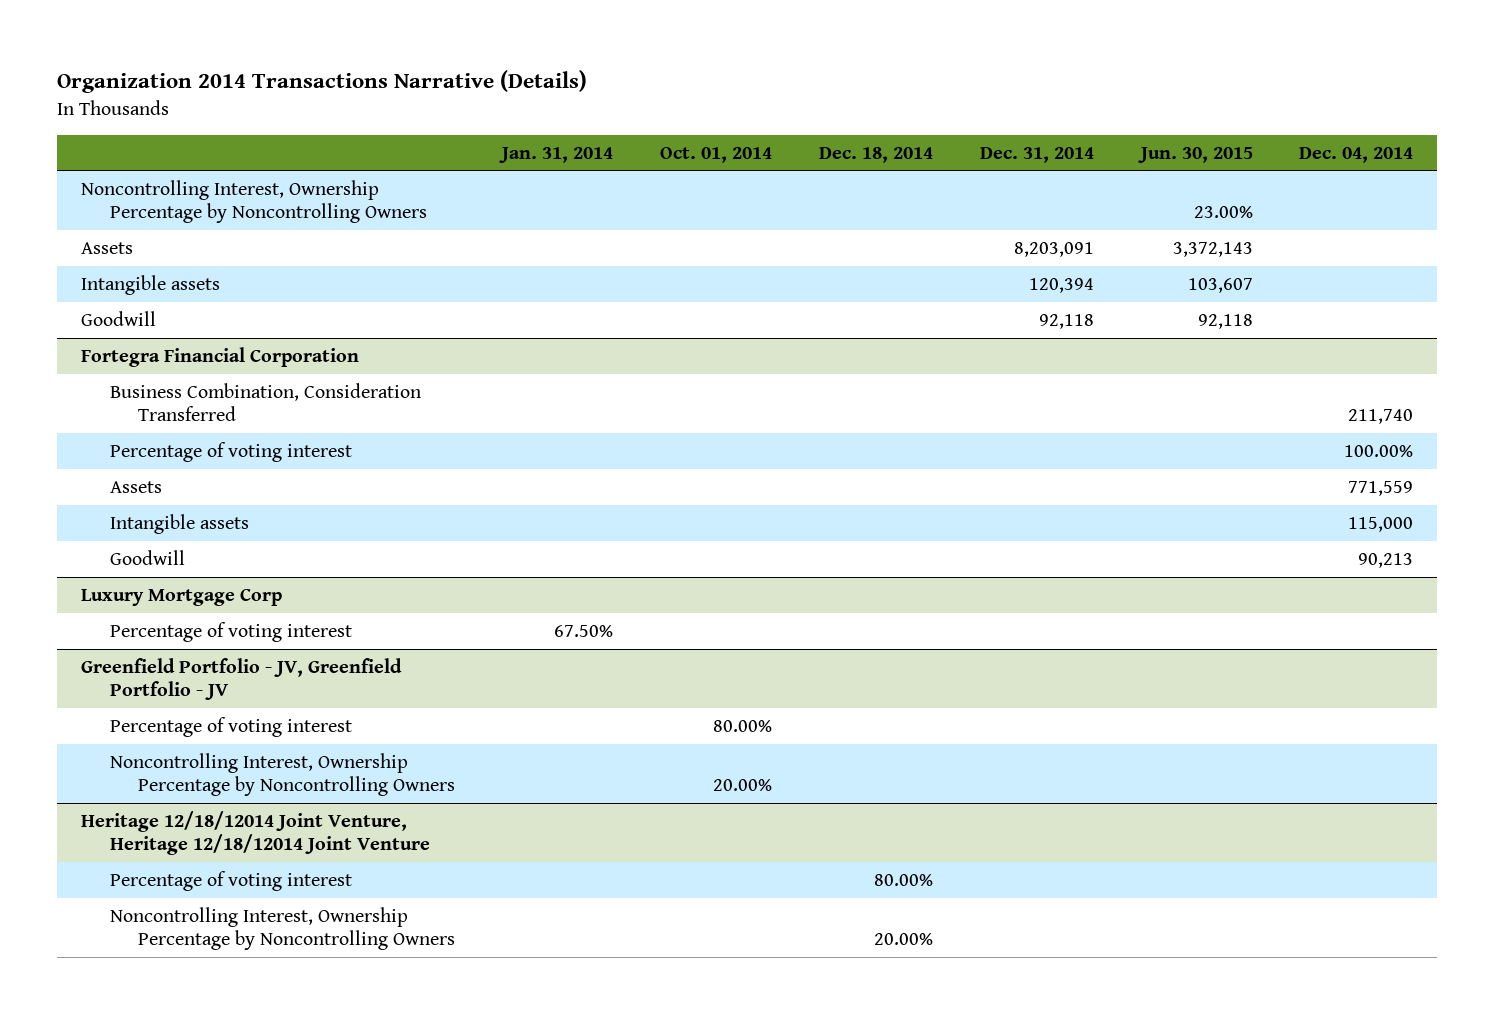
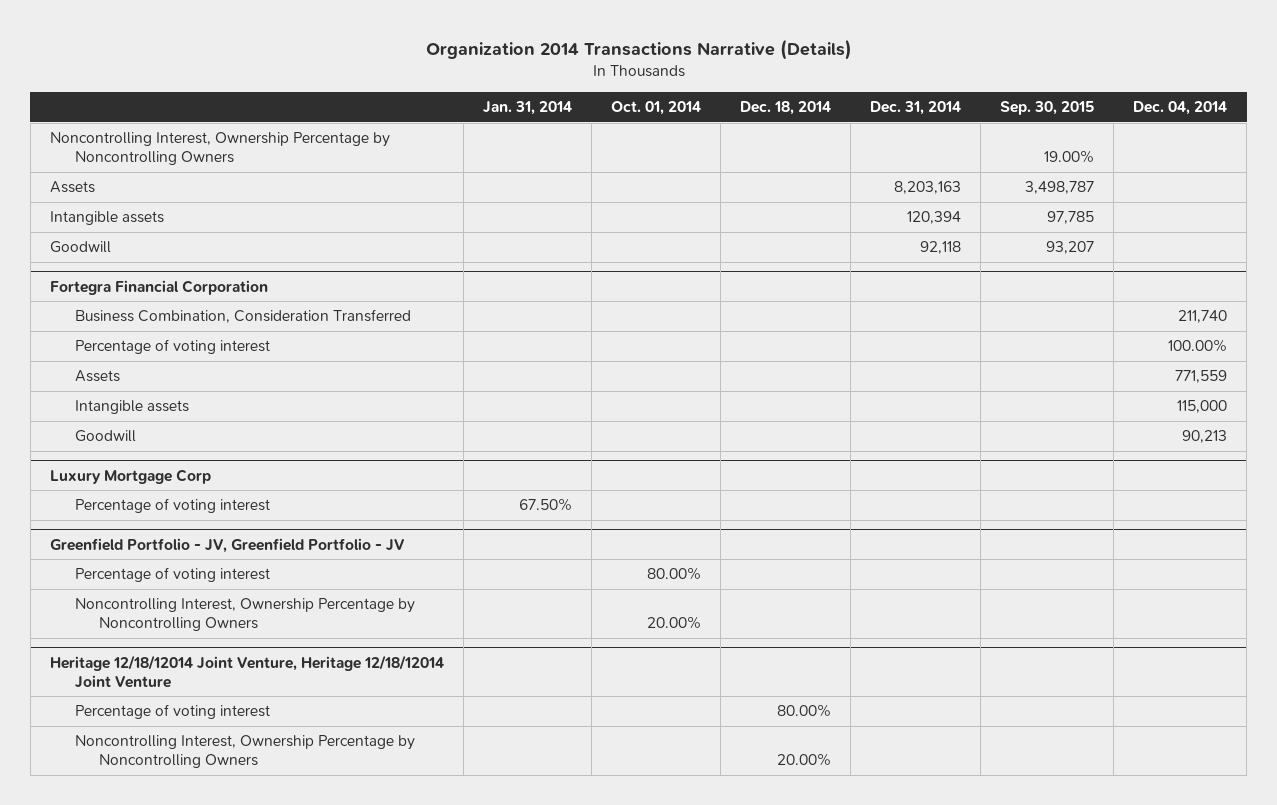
[1137,146,1253,163] Jun. 30, 2015 -> none
none -> [1000,101,1095,116] Sep. 30, 2015
[1013,242,1094,258] 8,203,091 -> [894,181,962,195] 8,203,163

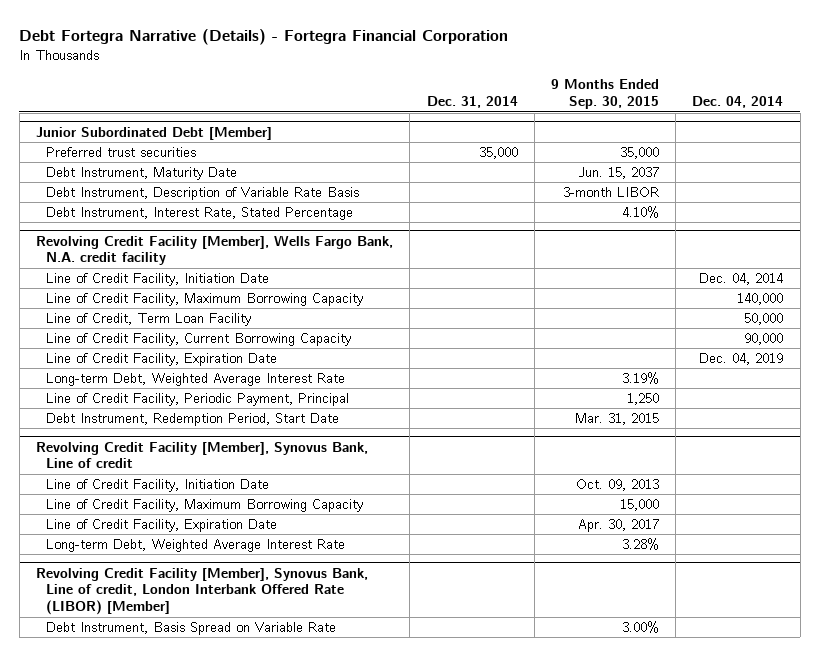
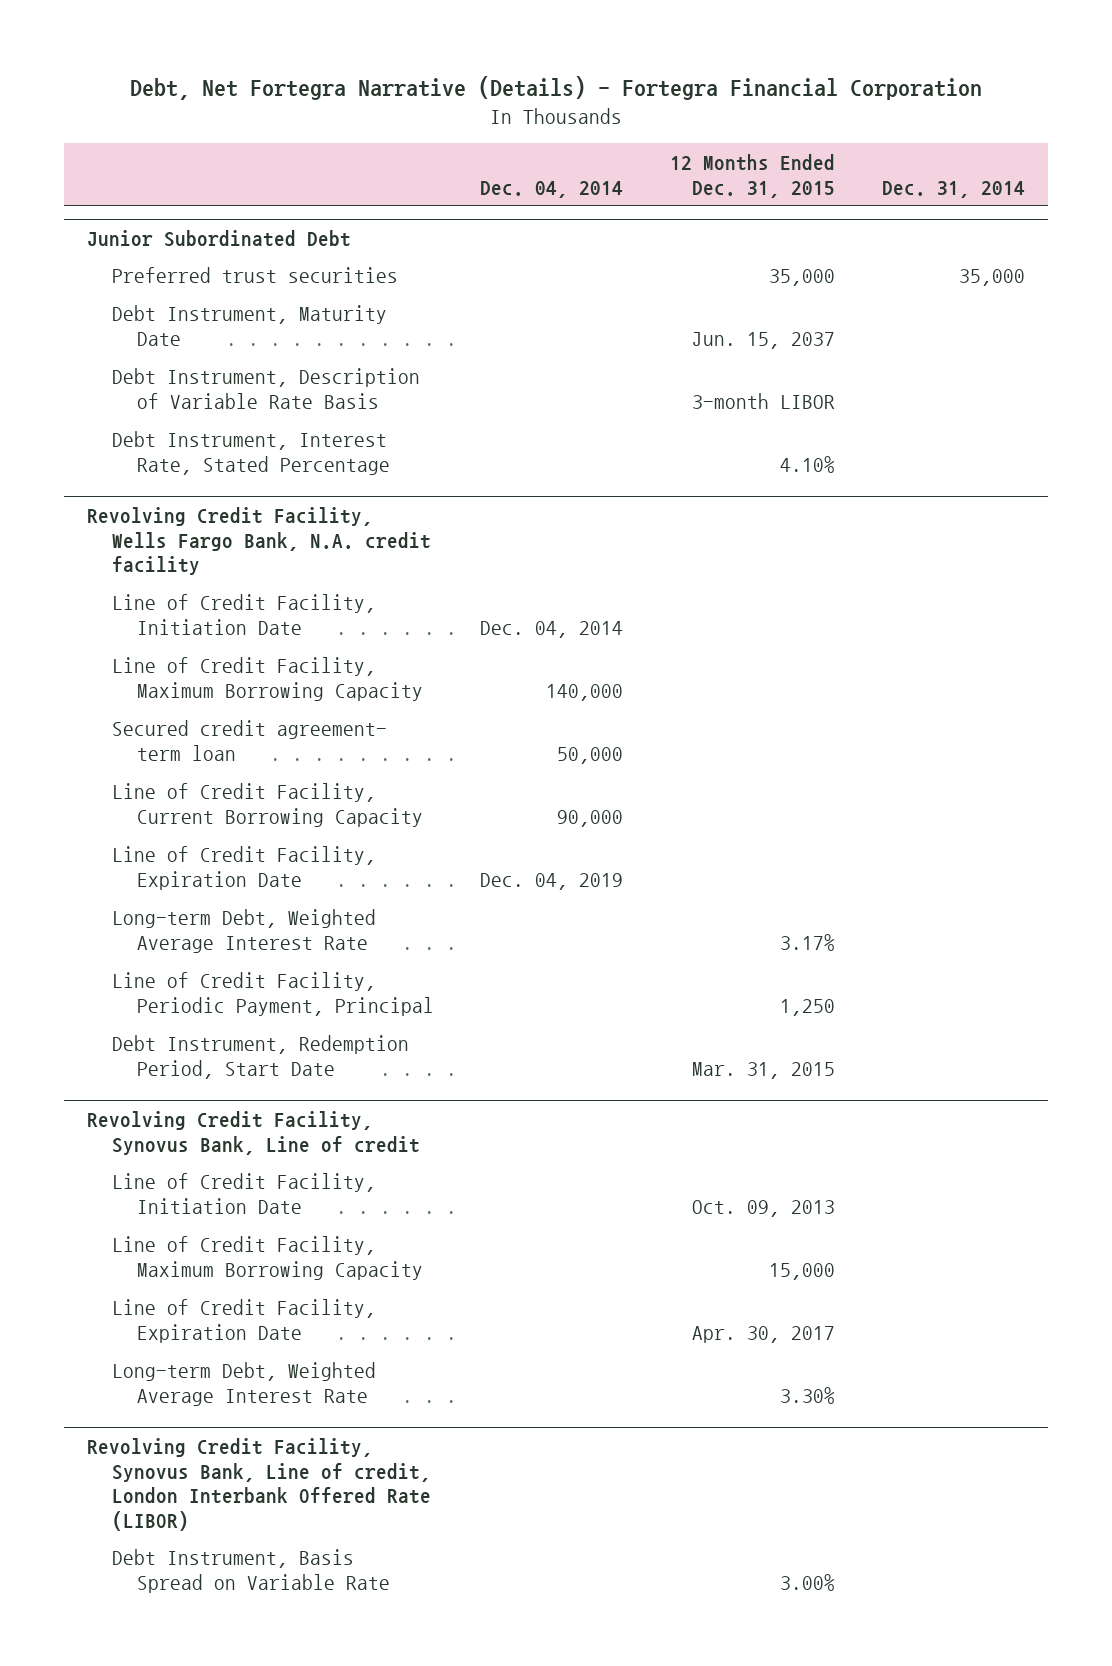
[19,29,509,46] Debt Fortegra Narrative (Details) - Fortegra Financial Corporation -> [129,76,982,101] Debt, Net Fortegra Narrative (Details) - Fortegra Financial Corporation
[551,79,660,110] 9 Months Ended Sep. 30, 2015 -> none
none -> [670,153,836,198] 12 Months Ended Dec. 31, 2015
[36,126,273,140] Junior Subordinated Debt [Member] -> [87,229,352,247] Junior Subordinated Debt
[36,234,394,266] Revolving Credit Facility [Member], Wells Fargo Bank, N.A. credit facility -> [87,506,431,576] Revolving Credit Facility, Wells Fargo Bank, N.A. credit facility
[46,313,252,327] Line of Credit, Term Loan Facility -> [111,720,387,762] Secured credit agreement- term loan
[36,441,369,469] Revolving Credit Facility [Member], Synovus Bank, Line of credit -> [87,1110,420,1155] Revolving Credit Facility, Synovus Bank, Line of credit
[36,567,369,616] Revolving Credit Facility [Member], Synovus Bank, Line of credit, London Interbank Offered Rate (LIBOR) [Member] -> [87,1437,431,1531] Revolving Credit Facility, Synovus Bank, Line of credit, London Interbank Offered Rate (LIBOR)

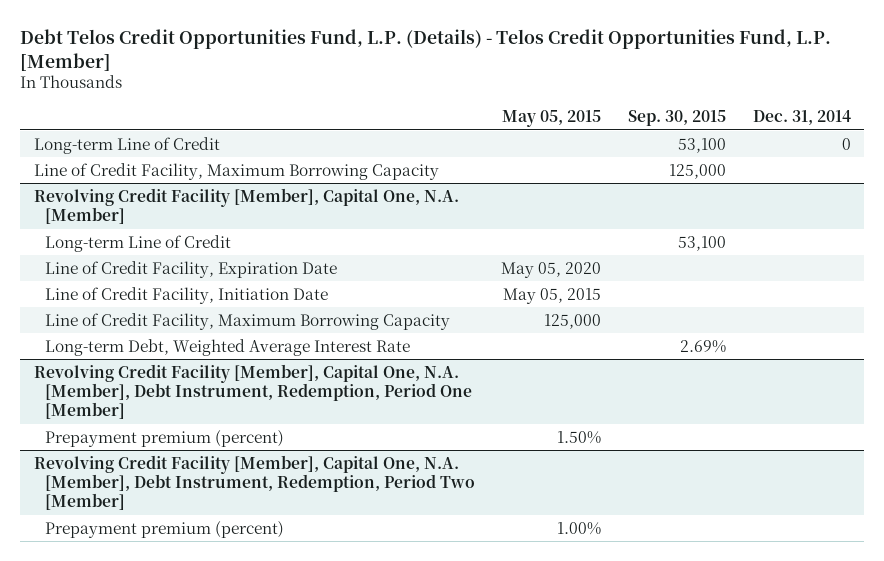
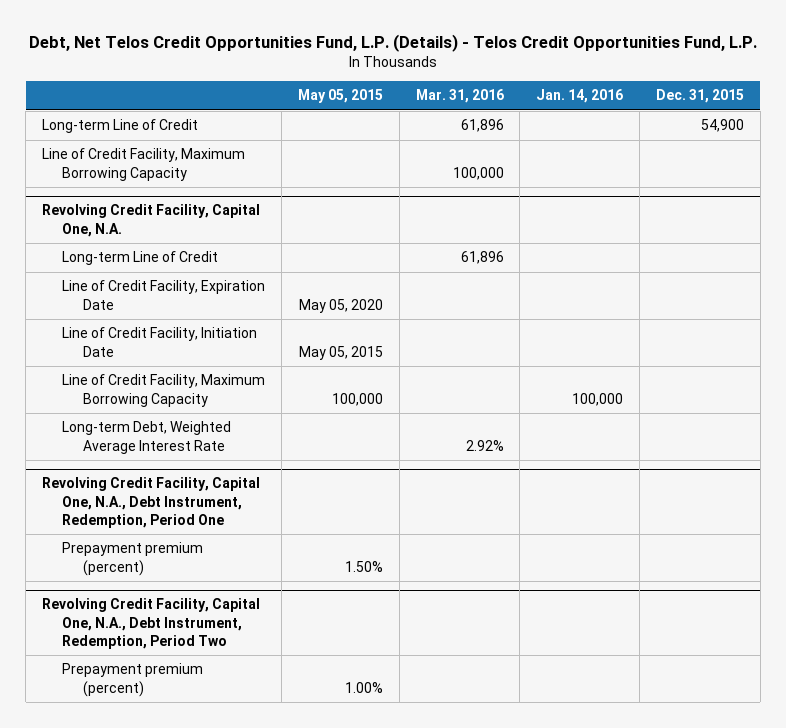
[20,29,832,71] Debt Telos Credit Opportunities Fund, L.P. (Details) - Telos Credit Opportunities Fund, L.P. [Member] -> [28,33,757,52] Debt, Net Telos Credit Opportunities Fund, L.P. (Details) - Telos Credit Opportunities Fund, L.P.
[627,110,726,127] Sep. 30, 2015 -> none
[752,110,851,126] Dec. 31, 2014 -> none
none -> [415,89,504,104] Mar. 31, 2016
none -> [536,89,624,104] Jan. 14, 2016
none -> [655,89,744,104] Dec. 31, 2015
[33,187,459,224] Revolving Credit Facility [Member], Capital One, N.A. [Member] -> [41,204,260,237] Revolving Credit Facility, Capital One, N.A.
[544,313,602,329] 125,000 -> [332,392,384,406] 100,000
[33,363,472,420] Revolving Credit Facility [Member], Capital One, N.A. [Member], Debt Instrument, Redemption, Period One [Member] -> [41,477,260,528] Revolving Credit Facility, Capital One, N.A., Debt Instrument, Redemption, Period One
[33,454,475,511] Revolving Credit Facility [Member], Capital One, N.A. [Member], Debt Instrument, Redemption, Period Two [Member] -> [41,598,260,649] Revolving Credit Facility, Capital One, N.A., Debt Instrument, Redemption, Period Two

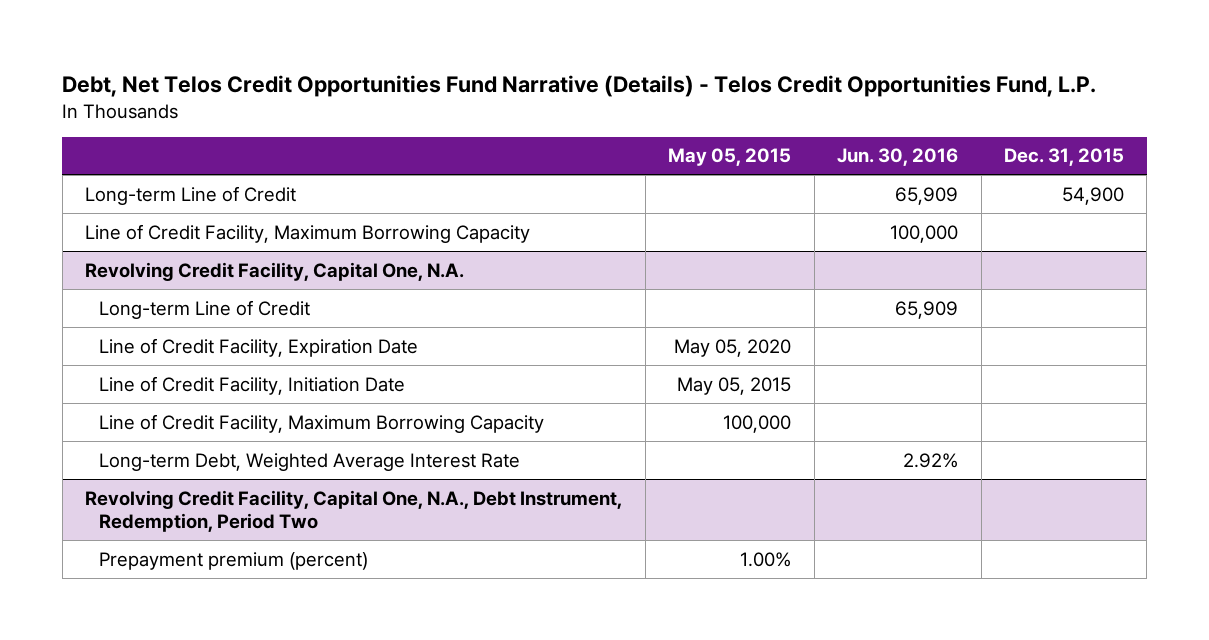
[28,33,757,52] Debt, Net Telos Credit Opportunities Fund, L.P. (Details) - Telos Credit Opportunities Fund, L.P. -> [62,74,1097,97] Debt, Net Telos Credit Opportunities Fund Narrative (Details) - Telos Credit Opportunities Fund, L.P.
[415,89,504,104] Mar. 31, 2016 -> none
[536,89,624,104] Jan. 14, 2016 -> none
none -> [837,148,959,167] Jun. 30, 2016
[41,477,260,528] Revolving Credit Facility, Capital One, N.A., Debt Instrument, Redemption, Period One -> none
[62,542,204,576] Prepayment premium (percent) -> none

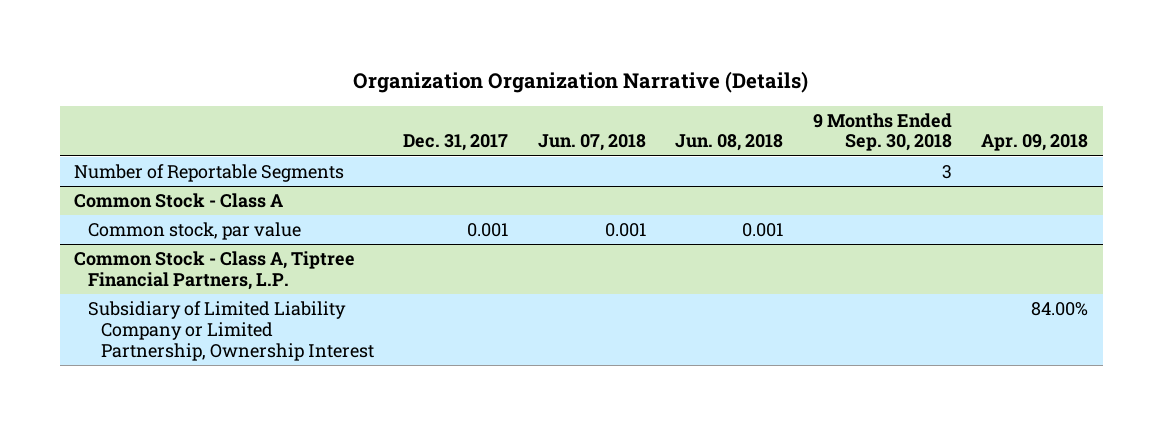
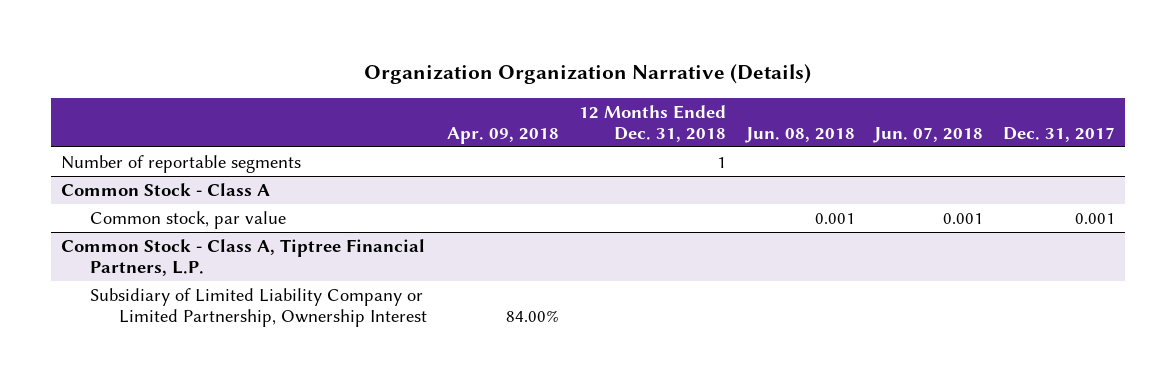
[812,112,952,152] 9 Months Ended Sep. 30, 2018 -> none
none -> [578,104,726,142] 12 Months Ended Dec. 31, 2018
[74,164,345,183] Number of Reportable Segments -> [60,154,301,173] Number of reportable segments

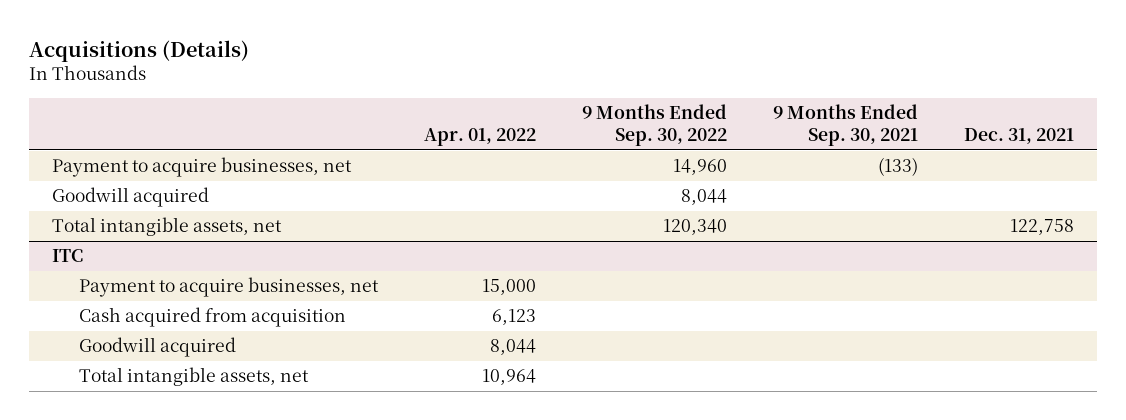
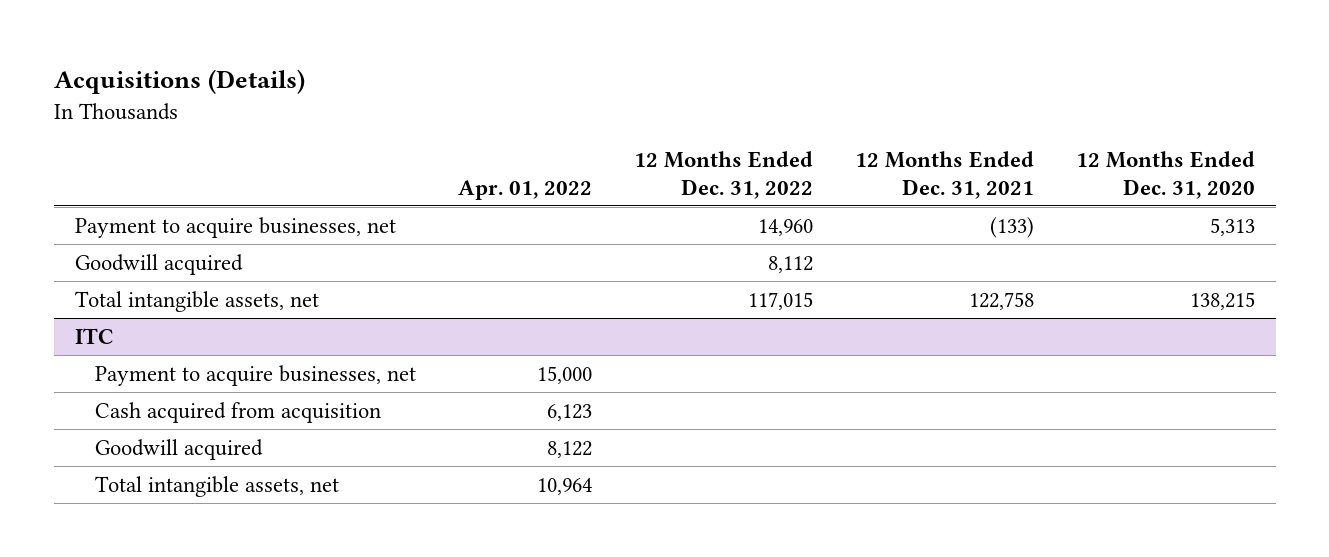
[581,104,727,146] 9 Months Ended Sep. 30, 2022 -> none
[772,104,918,146] 9 Months Ended Sep. 30, 2021 -> none
[963,127,1074,144] Dec. 31, 2021 -> none
none -> [634,150,814,199] 12 Months Ended Dec. 31, 2022
none -> [854,150,1034,199] 12 Months Ended Dec. 31, 2021
none -> [1075,150,1255,199] 12 Months Ended Dec. 31, 2020
[489,339,536,356] 8,044 -> [547,440,593,458] 8,122

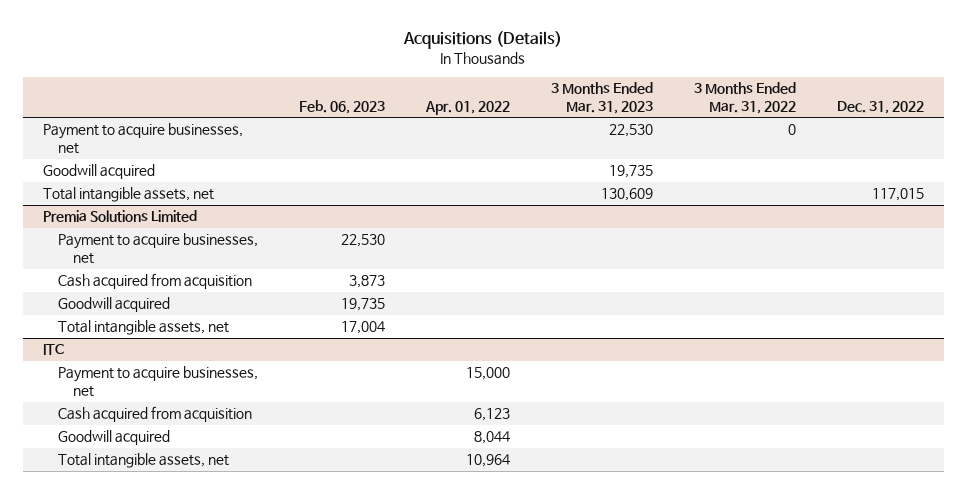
[634,150,814,199] 12 Months Ended Dec. 31, 2022 -> none
[854,150,1034,199] 12 Months Ended Dec. 31, 2021 -> none
[1075,150,1255,199] 12 Months Ended Dec. 31, 2020 -> none
none -> [299,99,386,114] Feb. 06, 2023
none -> [550,81,653,114] 3 Months Ended Mar. 31, 2023
none -> [693,81,796,114] 3 Months Ended Mar. 31, 2022
none -> [836,100,924,114] Dec. 31, 2022
none -> [43,210,198,223] Premia Solutions Limited
none -> [58,233,259,265] Payment to acquire businesses, net
none -> [58,273,253,290] Cash acquired from acquisition
none -> [58,297,171,313] Goodwill acquired
none -> [58,320,230,336] Total intangible assets, net
[547,440,593,458] 8,122 -> [473,431,510,445] 8,044

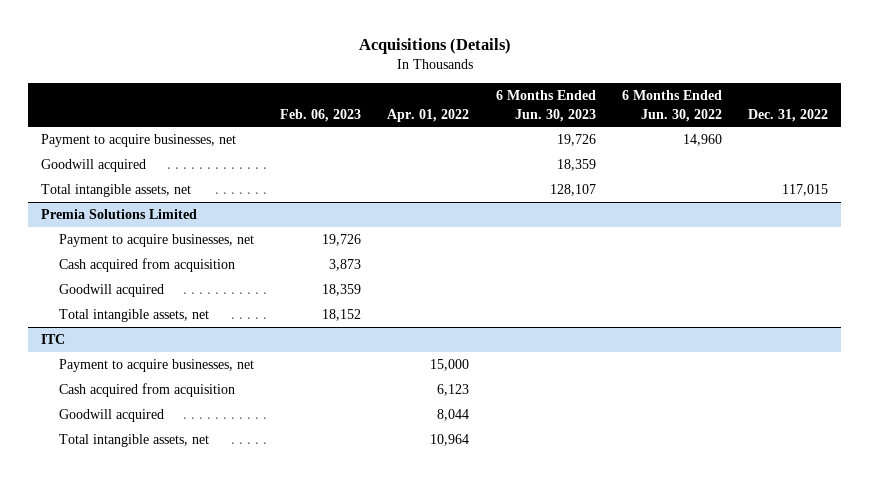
[550,81,653,114] 3 Months Ended Mar. 31, 2023 -> none
[693,81,796,114] 3 Months Ended Mar. 31, 2022 -> none
none -> [495,90,596,122] 6 Months Ended Jun. 30, 2023
none -> [621,90,722,122] 6 Months Ended Jun. 30, 2022
[341,234,386,248] 22,530 -> [322,234,362,247] 19,726
[341,298,386,312] 19,735 -> [322,284,362,297] 18,359
[341,321,386,335] 17,004 -> [322,309,362,322] 18,152

